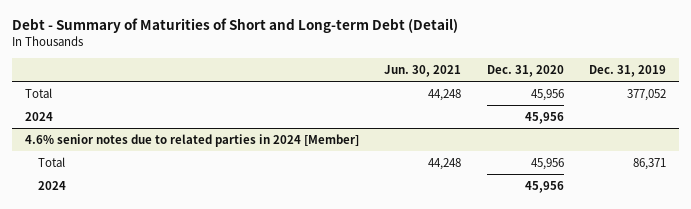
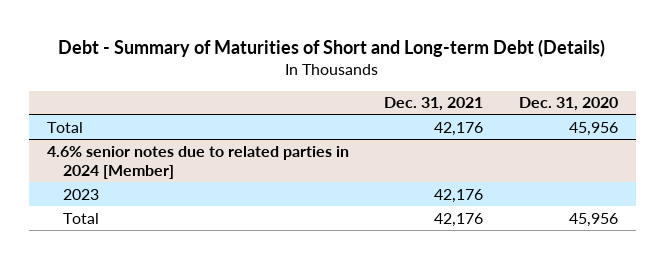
[12,18,459,34] Debt - Summary of Maturities of Short and Long-term Debt (Detail) -> [58,38,606,57] Debt - Summary of Maturities of Short and Long-term Debt (Details)
[384,64,462,77] Jun. 30, 2021 -> none
[589,64,667,77] Dec. 31, 2019 -> none
none -> [384,97,484,112] Dec. 31, 2021
[24,111,53,121] 2024 -> none
none -> [63,188,100,200] 2023
[38,180,67,190] 2024 -> none

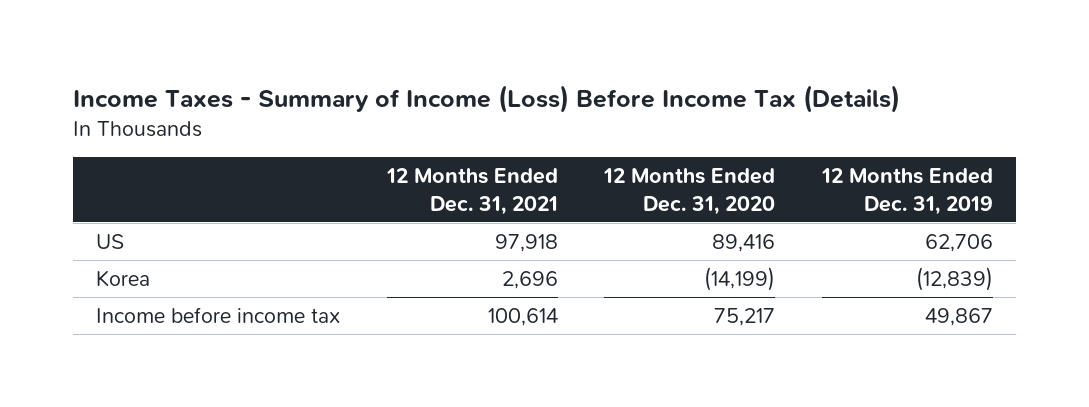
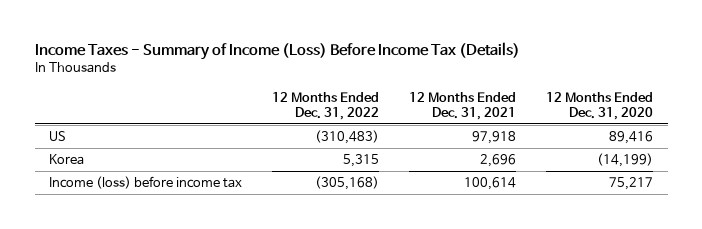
[820,167,993,215] 12 Months Ended Dec. 31, 2019 -> none
none -> [272,91,380,120] 12 Months Ended Dec. 31, 2022
[96,306,341,323] Income before income tax -> [49,176,243,190] Income (loss) before income tax

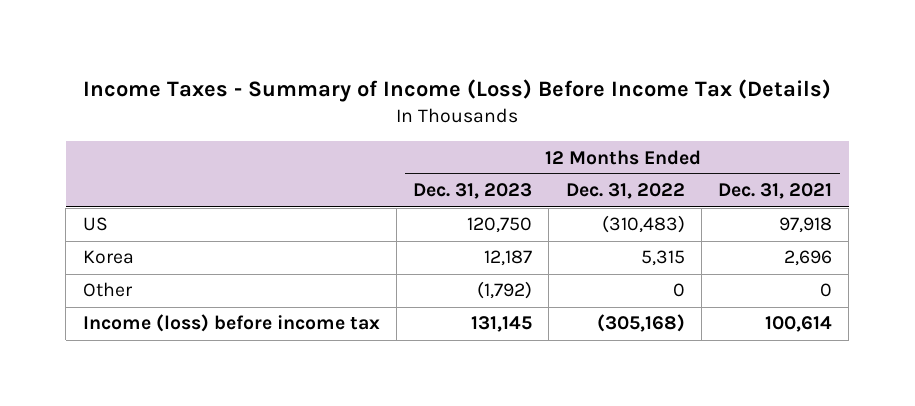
[546,91,654,120] 12 Months Ended Dec. 31, 2020 -> none
none -> [413,183,533,200] Dec. 31, 2023
none -> [82,282,133,298] Other

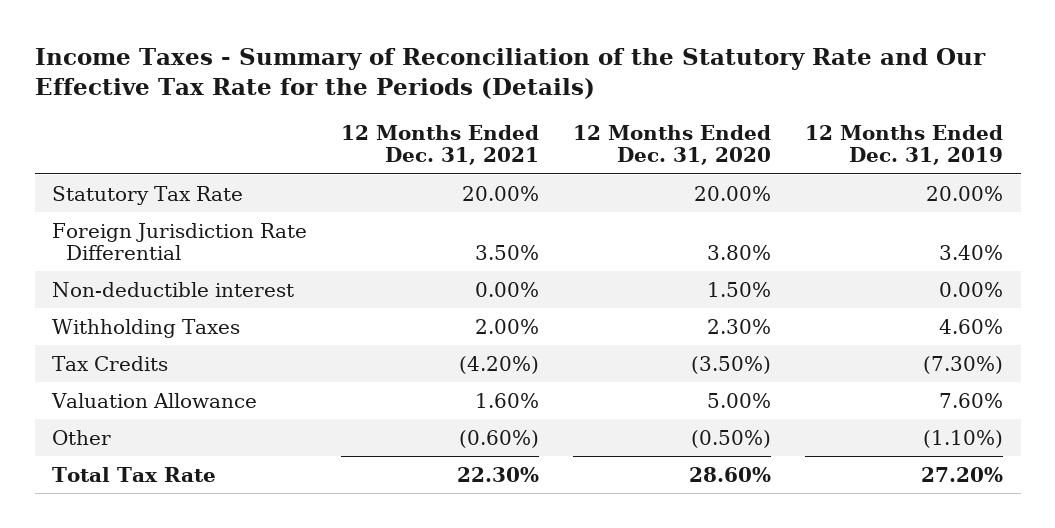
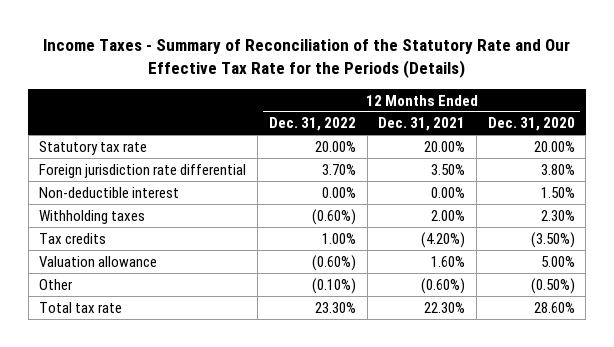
[805,124,1004,166] 12 Months Ended Dec. 31, 2019 -> none
none -> [268,117,356,132] Dec. 31, 2022
[51,185,243,205] Statutory Tax Rate -> [39,140,148,155] Statutory tax rate
[51,222,307,260] Foreign Jurisdiction Rate Differential -> [39,163,247,178] Foreign jurisdiction rate differential
[51,318,240,338] Withholding Taxes -> [39,209,146,224] Withholding taxes
[51,355,168,371] Tax Credits -> [39,232,107,244] Tax credits
[50,392,257,408] Valuation Allowance -> [39,255,158,267] Valuation allowance
[51,466,216,482] Total Tax Rate -> [39,301,123,313] Total tax rate

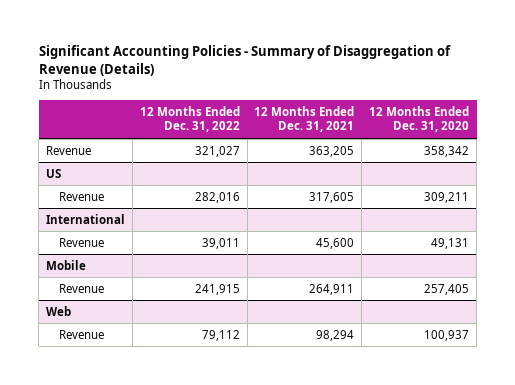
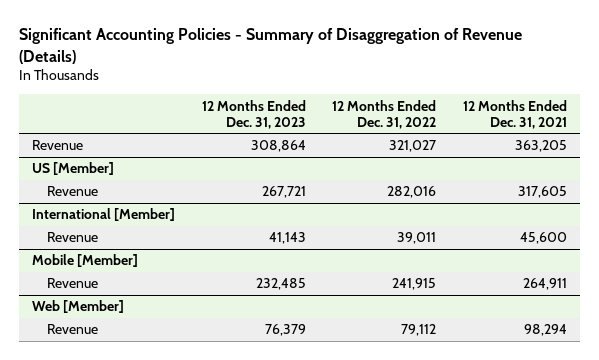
[369,105,470,133] 12 Months Ended Dec. 31, 2020 -> none
none -> [201,99,306,129] 12 Months Ended Dec. 31, 2023
[45,168,61,178] US -> [32,162,115,176] US [Member]
[45,213,125,224] International -> [32,208,176,222] International [Member]
[45,259,86,270] Mobile -> [32,254,139,268] Mobile [Member]
[45,305,71,316] Web -> [32,300,125,314] Web [Member]

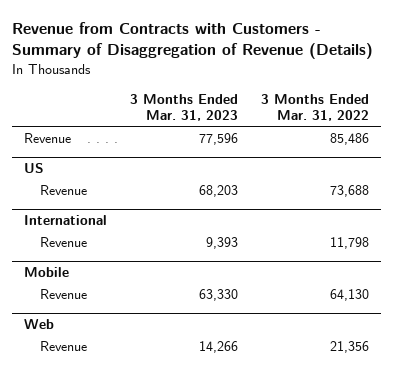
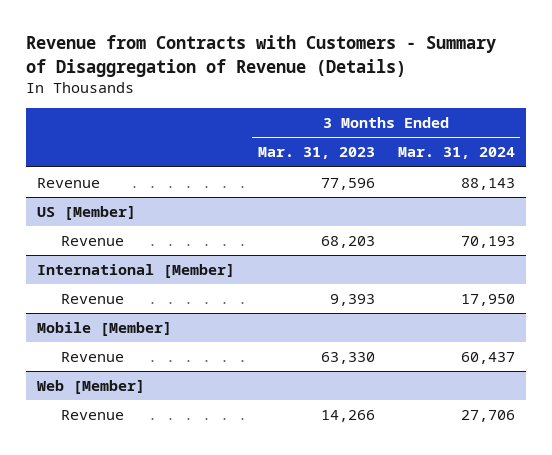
[261,93,370,121] 3 Months Ended Mar. 31, 2022 -> none
none -> [397,147,515,160] Mar. 31, 2024
[23,163,44,174] US -> [37,206,137,221] US [Member]
[23,215,107,226] International -> [37,264,236,279] International [Member]
[23,267,69,278] Mobile -> [37,322,173,337] Mobile [Member]
[23,319,54,330] Web -> [37,380,146,395] Web [Member]

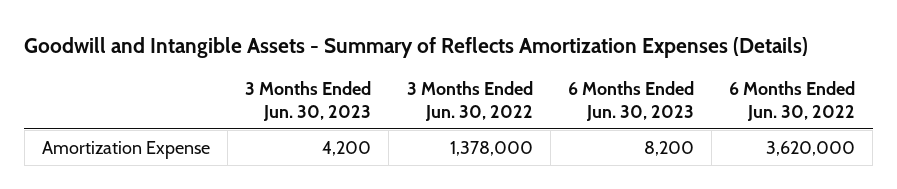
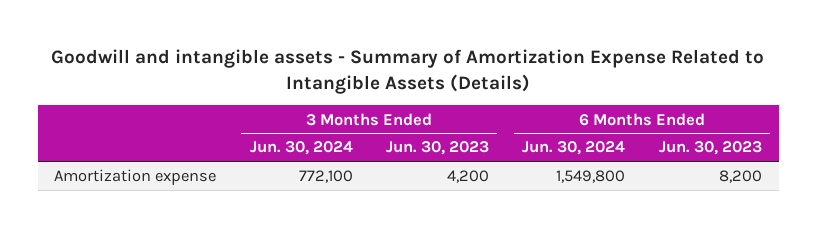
[24,36,809,58] Goodwill and Intangible Assets - Summary of Reflects Amortization Expenses (Details) -> [51,49,765,94] Goodwill and intangible assets - Summary of Amortization Expense Related to Intangible Assets (Details)
[406,80,533,121] 3 Months Ended Jun. 30, 2022 -> none
[729,80,856,121] 6 Months Ended Jun. 30, 2022 -> none
none -> [249,141,353,156] Jun. 30, 2024
none -> [522,141,626,156] Jun. 30, 2024
[41,140,210,159] Amortization Expense -> [54,169,217,186] Amortization expense

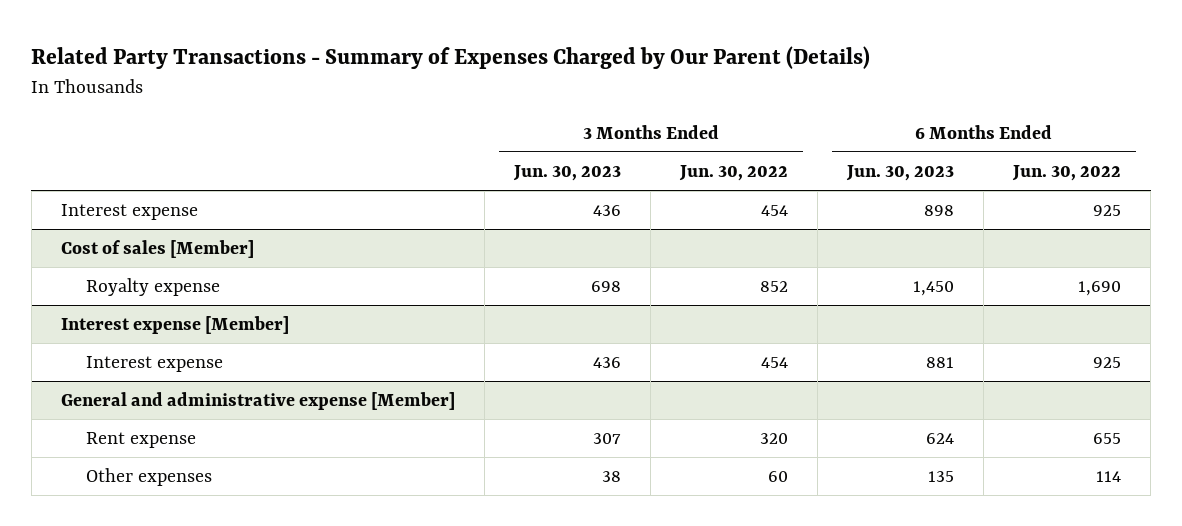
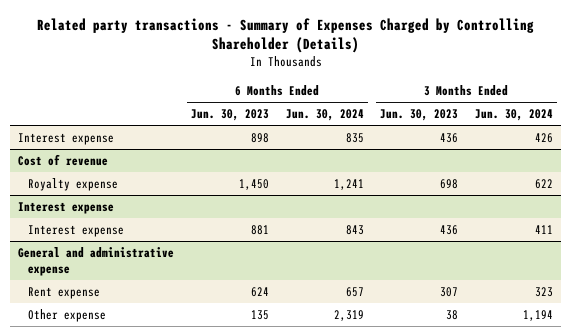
[31,46,871,70] Related Party Transactions - Summary of Expenses Charged by Our Parent (Details) -> [36,17,534,54] Related party transactions - Summary of Expenses Charged by Controlling Shareholder (Details)
[678,165,788,182] Jun. 30, 2022 -> none
[1012,165,1122,182] Jun. 30, 2022 -> none
none -> [285,109,364,122] Jun. 30, 2024
none -> [474,109,553,122] Jun. 30, 2024
[60,240,254,259] Cost of sales [Member] -> [18,153,109,166] Cost of revenue
[60,316,289,335] Interest expense [Member] -> [18,201,115,214] Interest expense
[60,392,455,411] General and administrative expense [Member] -> [18,246,175,276] General and administrative expense
[85,468,212,487] Other expenses -> [27,308,106,322] Other expense

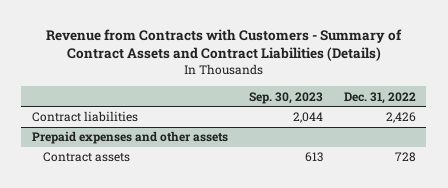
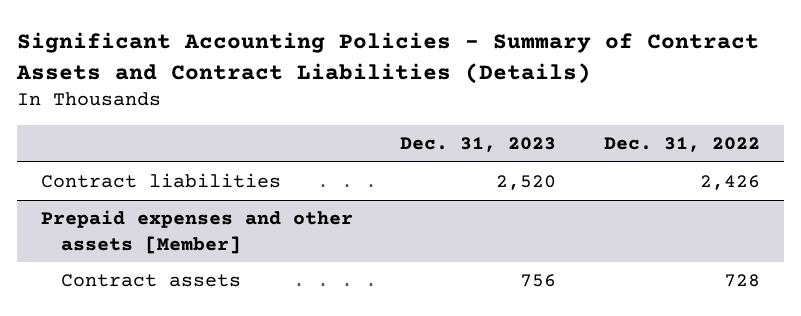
[45,28,402,62] Revenue from Contracts with Customers - Summary of Contract Assets and Contract Liabilities (Details) -> [16,31,760,84] Significant Accounting Policies - Summary of Contract Assets and Contract Liabilities (Details)
[248,91,323,104] Sep. 30, 2023 -> none
none -> [400,137,557,153] Dec. 31, 2023
[31,131,228,145] Prepaid expenses and other assets -> [40,210,353,254] Prepaid expenses and other assets [Member]

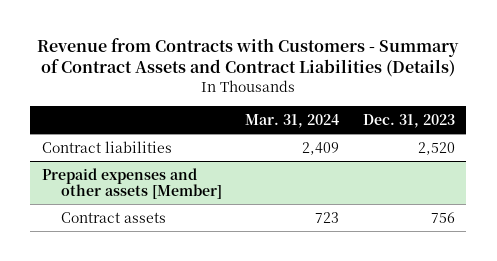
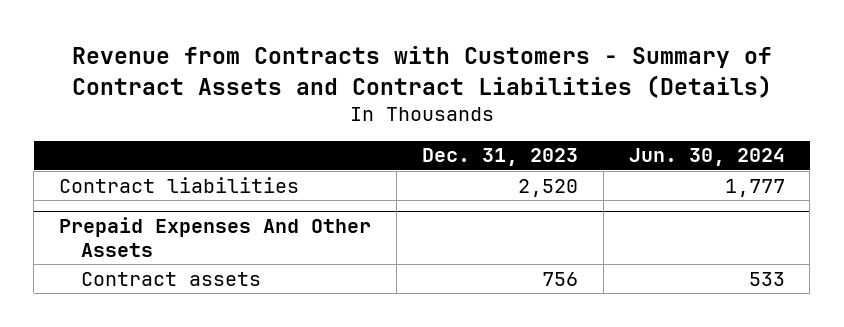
[245,113,340,128] Mar. 31, 2024 -> none
none -> [628,148,785,167] Jun. 30, 2024
[42,167,222,199] Prepaid expenses and other assets [Member] -> [58,217,371,257] Prepaid Expenses And Other Assets

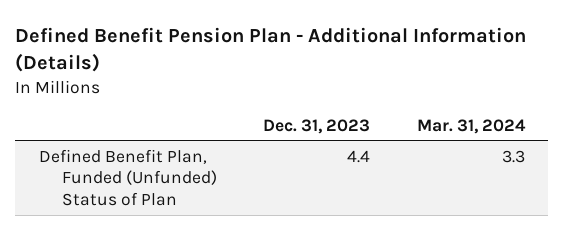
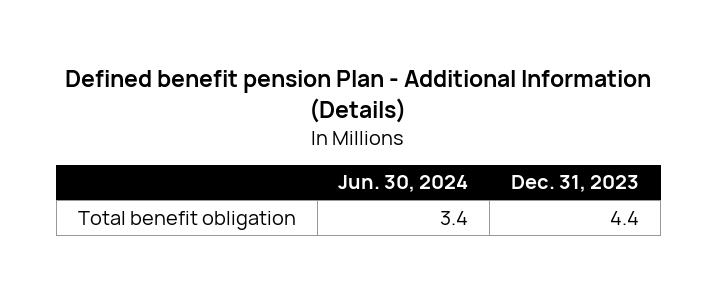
[15,27,527,73] Defined Benefit Pension Plan - Additional Information (Details) -> [65,70,652,124] Defined benefit pension Plan - Additional Information (Details)
[416,118,526,134] Mar. 31, 2024 -> none
none -> [338,175,469,193] Jun. 30, 2024
[38,148,218,206] Defined Benefit Plan, Funded (Unfunded) Status of Plan -> [77,210,296,230] Total benefit obligation

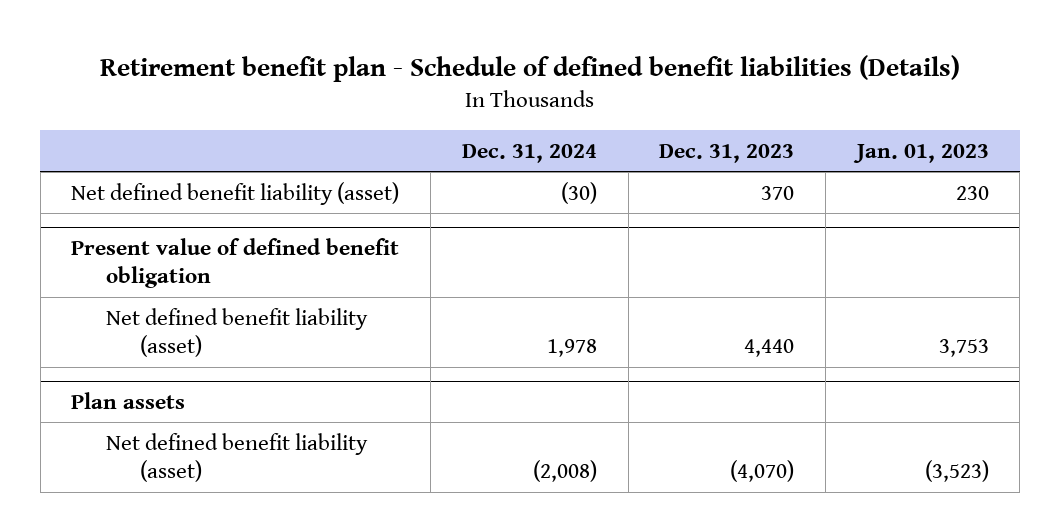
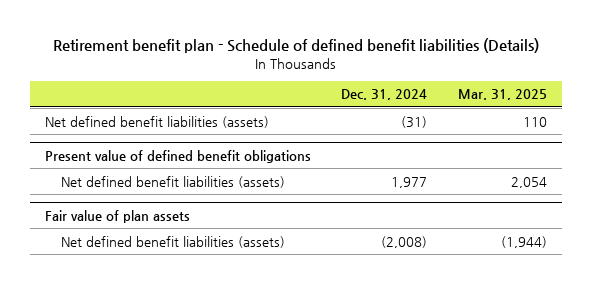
[659,143,795,163] Dec. 31, 2023 -> none
[852,143,989,163] Jan. 01, 2023 -> none
none -> [457,89,547,101] Mar. 31, 2025
[71,181,400,205] Net defined benefit liability (asset) -> [44,115,269,128] Net defined benefit liabilities (assets)
[560,181,597,204] (30) -> [401,115,428,128] (31)
[71,237,400,289] Present value of defined benefit obligation -> [44,149,311,163] Present value of defined benefit obligations
[105,307,368,358] Net defined benefit liability (asset) -> [61,175,286,188] Net defined benefit liabilities (assets)
[546,339,597,358] 1,978 -> [391,176,428,188] 1,977
[71,391,186,409] Plan assets -> [44,209,190,223] Fair value of plan assets
[105,432,368,483] Net defined benefit liability (asset) -> [61,235,286,248] Net defined benefit liabilities (assets)

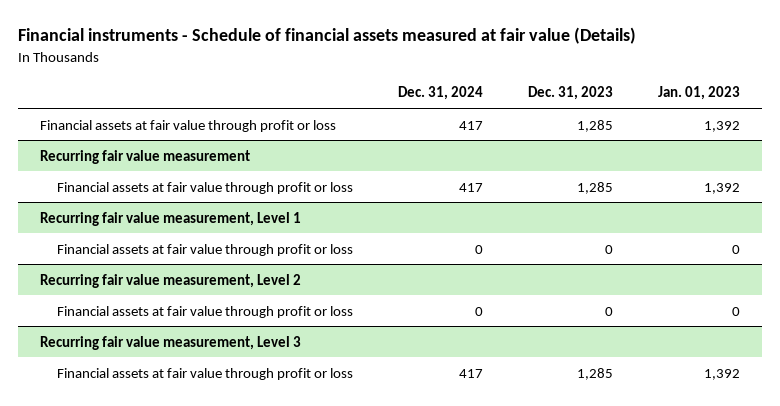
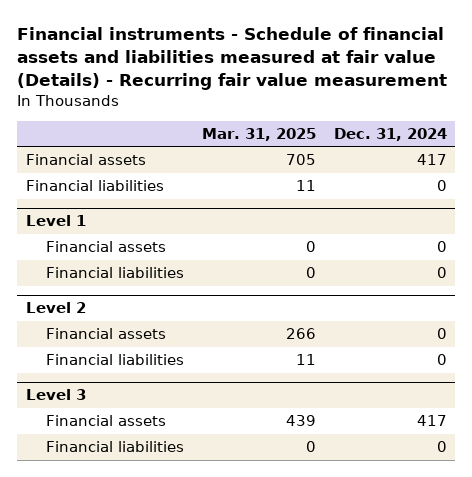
[17,27,636,45] Financial instruments - Schedule of financial assets measured at fair value (Details) -> [16,26,447,90] Financial instruments - Schedule of financial assets and liabilities measured at fair value (Details) - Recurring fair value measurement
[527,86,613,101] Dec. 31, 2023 -> none
[657,86,740,101] Jan. 01, 2023 -> none
none -> [201,127,316,141] Mar. 31, 2025
[40,211,302,226] Recurring fair value measurement, Level 1 -> none
[40,273,302,288] Recurring fair value measurement, Level 2 -> none
[40,335,302,350] Recurring fair value measurement, Level 3 -> none
[57,367,354,380] Financial assets at fair value through profit or loss -> none
[40,119,337,132] Financial assets at fair value through profit or loss -> [25,154,146,166] Financial assets
none -> [25,180,164,192] Financial liabilities
[40,149,251,164] Recurring fair value measurement -> [25,215,86,227] Level 1
[57,181,354,194] Financial assets at fair value through profit or loss -> [46,241,167,253] Financial assets
[459,182,484,192] 417 -> [436,241,447,253] 0
none -> [46,267,185,279] Financial liabilities
none -> [25,302,86,314] Level 2
[57,243,354,256] Financial assets at fair value through profit or loss -> [46,328,167,340] Financial assets
none -> [46,354,185,366] Financial liabilities
none -> [25,389,86,401] Level 3
[57,305,354,318] Financial assets at fair value through profit or loss -> [46,415,167,427] Financial assets
[475,306,484,316] 0 -> [416,415,447,427] 417
none -> [46,441,185,453] Financial liabilities

